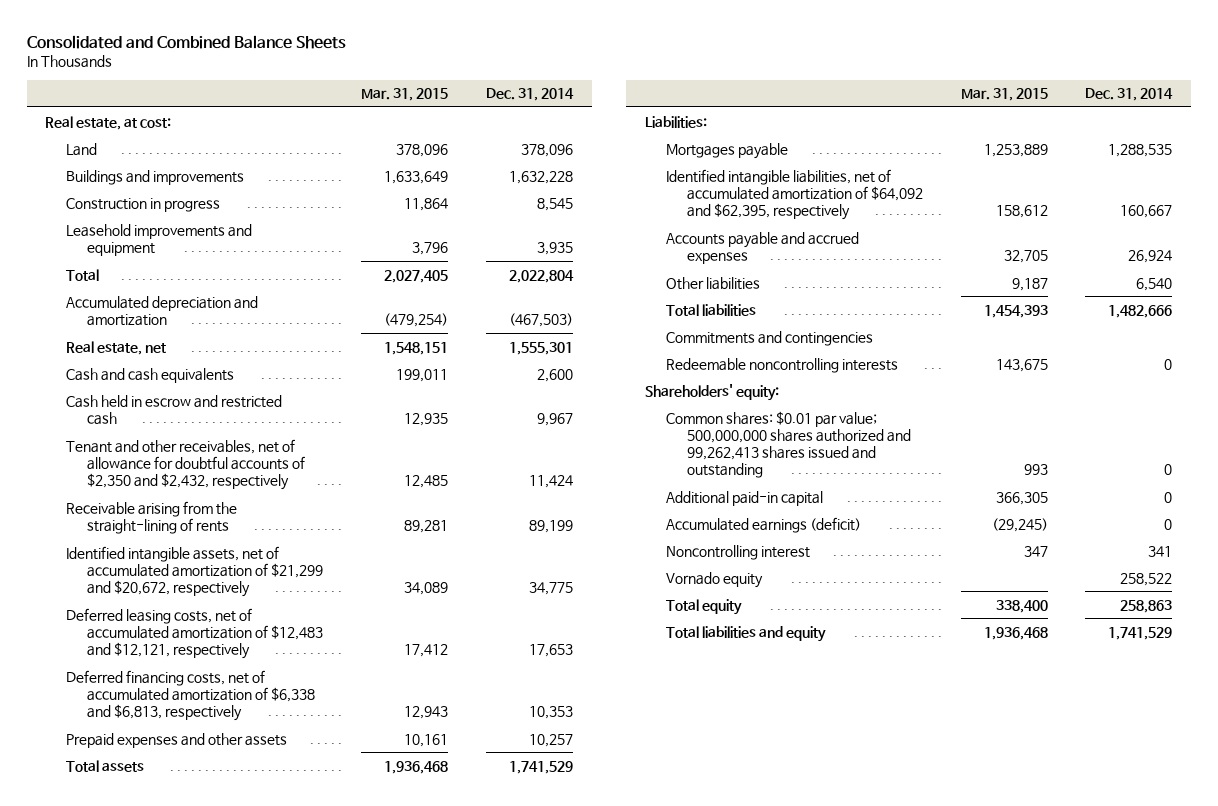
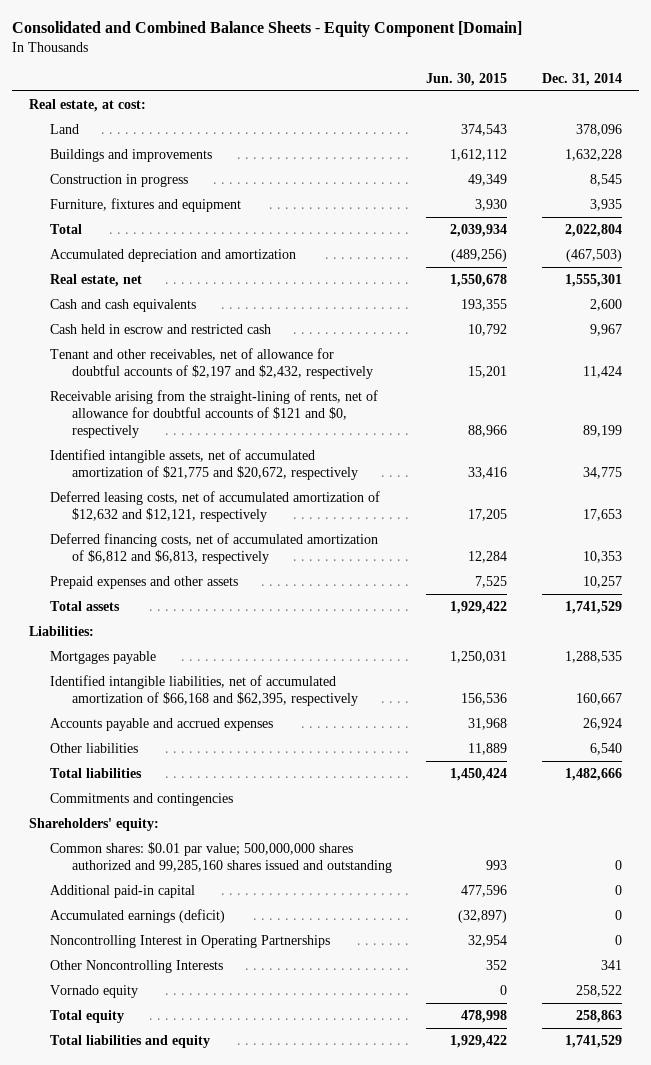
[26,34,346,49] Consolidated and Combined Balance Sheets -> [11,21,522,38] Consolidated and Combined Balance Sheets - Equity Component [Domain]
[361,88,449,102] Mar. 31, 2015 -> none
none -> [426,72,508,86] Jun. 30, 2015
[66,223,253,256] Leasehold improvements and equipment -> [50,197,242,212] Furniture, fixtures and equipment
[66,438,306,491] Tenant and other receivables, net of allowance for doubtful accounts of $2,350 and $2,432, respectively -> [50,347,373,379] Tenant and other receivables, net of allowance for doubtful accounts of $2,197 and $2,432, respectively
[66,500,238,534] Receivable arising from the straight-lining of rents -> [50,389,379,439] Receivable arising from the straight-lining of rents, net of allowance for doubtful accounts of $121 and $0, respectively
[66,545,324,598] Identified intangible assets, net of accumulated amortization of $21,299 and $20,672, respectively -> [50,448,358,480] Identified intangible assets, net of accumulated amortization of $21,775 and $20,672, respectively
[66,607,324,660] Deferred leasing costs, net of accumulated amortization of $12,483 and $12,121, respectively -> [50,490,381,522] Deferred leasing costs, net of accumulated amortization of $12,632 and $12,121, respectively
[66,669,316,722] Deferred financing costs, net of accumulated amortization of $6,338 and $6,813, respectively -> [50,532,379,564] Deferred financing costs, net of accumulated amortization of $6,812 and $6,813, respectively
[665,168,923,221] Identified intangible liabilities, net of accumulated amortization of $64,092 and $62,395, respectively -> [50,674,358,706] Identified intangible liabilities, net of accumulated amortization of $66,168 and $62,395, respectively
[665,357,898,373] Redeemable noncontrolling interests -> none
[665,410,911,479] Common shares: $0.01 par value; 500,000,000 shares authorized and 99,262,413 shares issued and outstanding -> [50,841,392,873] Common shares: $0.01 par value; 500,000,000 shares authorized and 99,285,160 shares issued and outstanding
none -> [50,934,331,948] Noncontrolling Interest in Operating Partnerships
[665,544,810,560] Noncontrolling interest -> [50,959,224,973] Other Noncontrolling Interests

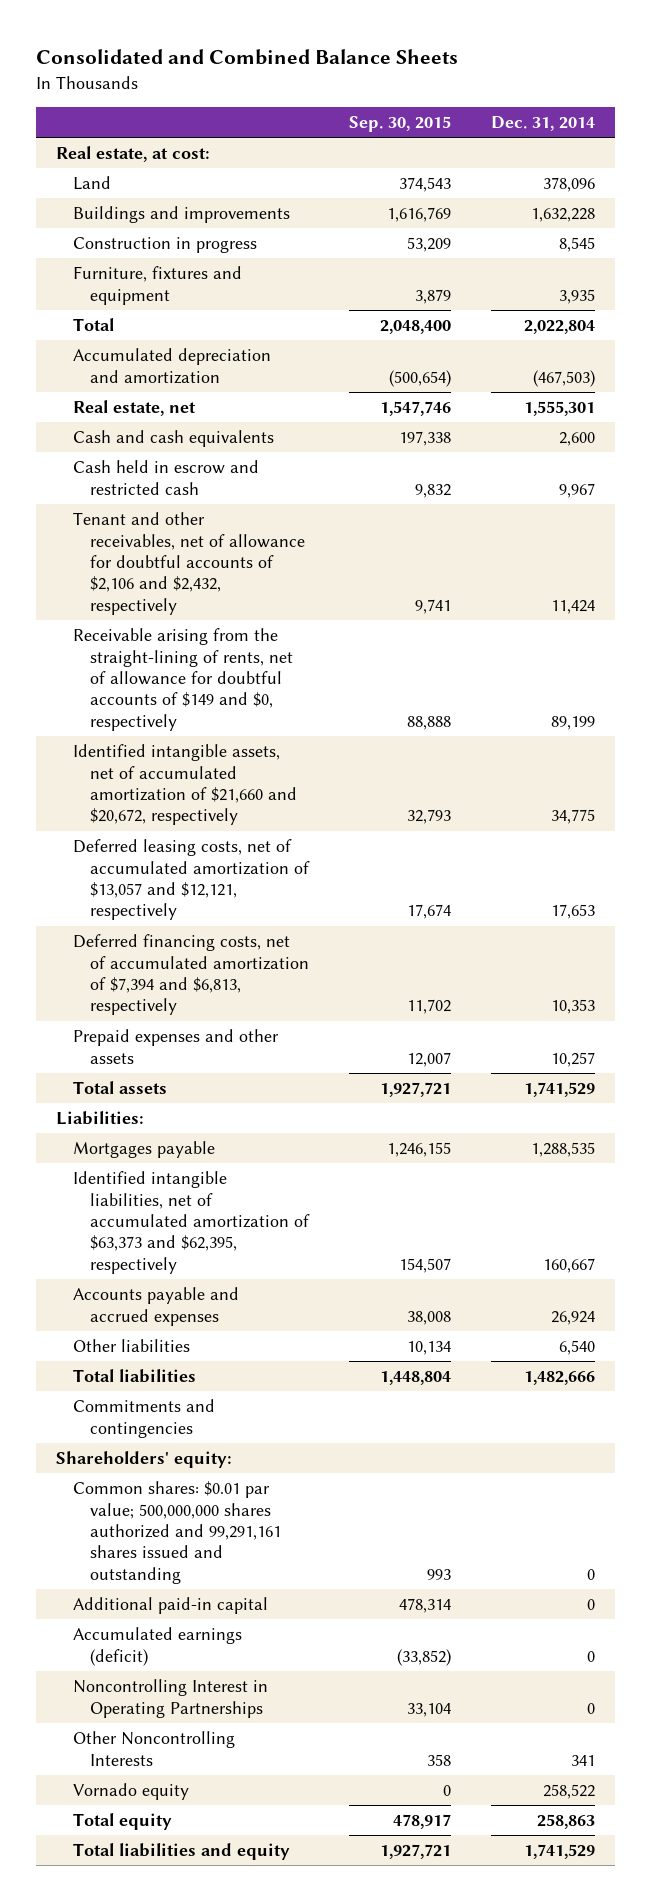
[11,21,522,38] Consolidated and Combined Balance Sheets - Equity Component [Domain] -> [36,49,459,66] Consolidated and Combined Balance Sheets
[426,72,508,86] Jun. 30, 2015 -> none
none -> [349,116,452,133] Sep. 30, 2015
[50,347,373,379] Tenant and other receivables, net of allowance for doubtful accounts of $2,197 and $2,432, respectively -> [73,512,306,615] Tenant and other receivables, net of allowance for doubtful accounts of $2,106 and $2,432, respectively
[50,389,379,439] Receivable arising from the straight-lining of rents, net of allowance for doubtful accounts of $121 and $0, respectively -> [73,628,294,731] Receivable arising from the straight-lining of rents, net of allowance for doubtful accounts of $149 and $0, respectively
[50,448,358,480] Identified intangible assets, net of accumulated amortization of $21,775 and $20,672, respectively -> [73,744,298,826] Identified intangible assets, net of accumulated amortization of $21,660 and $20,672, respectively
[50,490,381,522] Deferred leasing costs, net of accumulated amortization of $12,632 and $12,121, respectively -> [73,839,311,921] Deferred leasing costs, net of accumulated amortization of $13,057 and $12,121, respectively
[50,532,379,564] Deferred financing costs, net of accumulated amortization of $6,812 and $6,813, respectively -> [73,934,310,1016] Deferred financing costs, net of accumulated amortization of $7,394 and $6,813, respectively
[50,674,358,706] Identified intangible liabilities, net of accumulated amortization of $66,168 and $62,395, respectively -> [73,1171,311,1274] Identified intangible liabilities, net of accumulated amortization of $63,373 and $62,395, respectively
[50,841,392,873] Common shares: $0.01 par value; 500,000,000 shares authorized and 99,285,160 shares issued and outstanding -> [73,1481,282,1584] Common shares: $0.01 par value; 500,000,000 shares authorized and 99,291,161 shares issued and outstanding

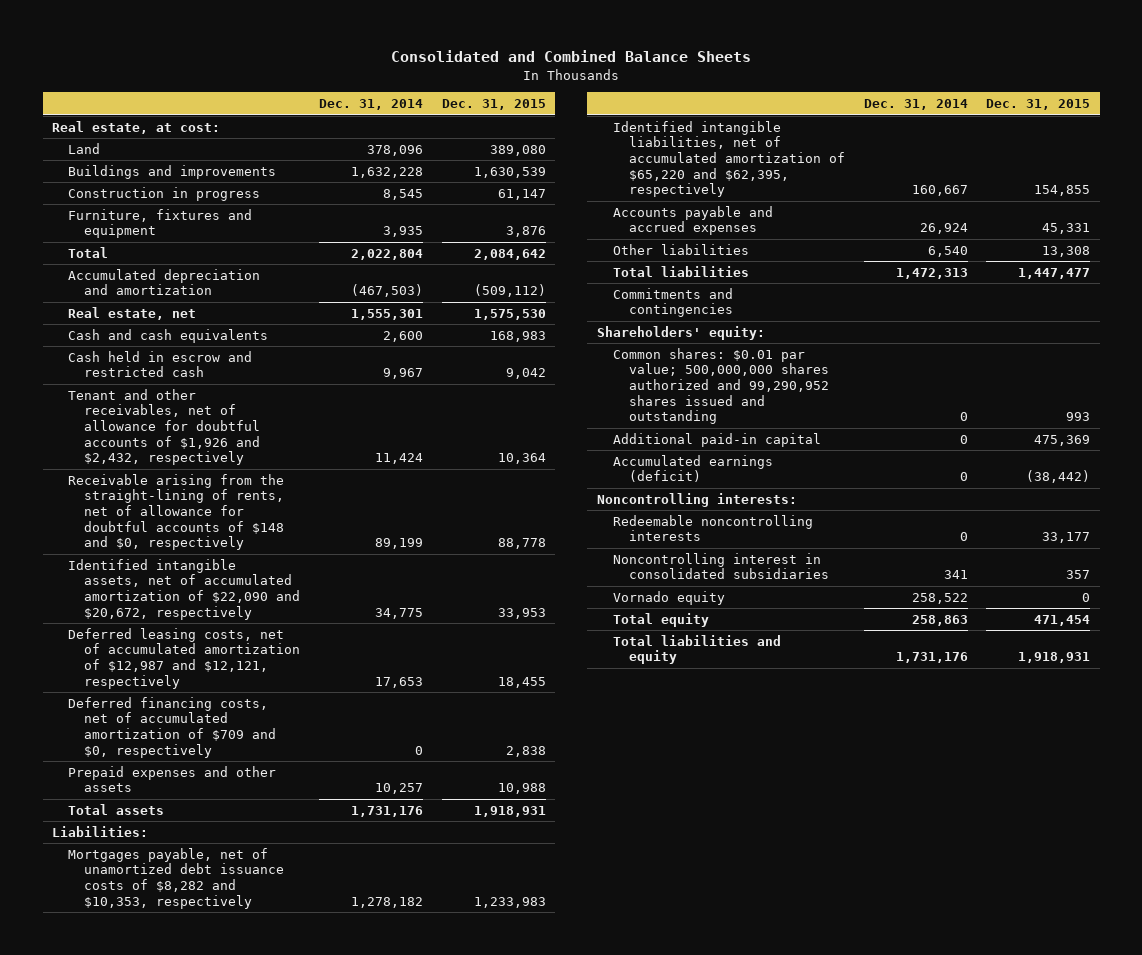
[349,116,452,133] Sep. 30, 2015 -> none
none -> [441,99,546,111] Dec. 31, 2015
[73,512,306,615] Tenant and other receivables, net of allowance for doubtful accounts of $2,106 and $2,432, respectively -> [68,388,261,466] Tenant and other receivables, net of allowance for doubtful accounts of $1,926 and $2,432, respectively
[73,628,294,731] Receivable arising from the straight-lining of rents, net of allowance for doubtful accounts of $149 and $0, respectively -> [68,473,285,551] Receivable arising from the straight-lining of rents, net of allowance for doubtful accounts of $148 and $0, respectively
[73,744,298,826] Identified intangible assets, net of accumulated amortization of $21,660 and $20,672, respectively -> [68,558,301,620] Identified intangible assets, net of accumulated amortization of $22,090 and $20,672, respectively
[73,839,311,921] Deferred leasing costs, net of accumulated amortization of $13,057 and $12,121, respectively -> [68,627,301,689] Deferred leasing costs, net of accumulated amortization of $12,987 and $12,121, respectively
[73,934,310,1016] Deferred financing costs, net of accumulated amortization of $7,394 and $6,813, respectively -> [68,696,277,758] Deferred financing costs, net of accumulated amortization of $709 and $0, respectively
[551,999,596,1015] 10,353 -> [414,745,423,755] 0
[524,1082,596,1098] 1,741,529 -> [350,805,423,817] 1,731,176
[73,1141,216,1159] Mortgages payable -> none
none -> [68,847,285,909] Mortgages payable, net of unamortized debt issuance costs of $8,282 and $10,353, respectively
[73,1171,311,1274] Identified intangible liabilities, net of accumulated amortization of $63,373 and $62,395, respectively -> [612,120,845,198] Identified intangible liabilities, net of accumulated amortization of $65,220 and $62,395, respectively
[524,1371,596,1386] 1,482,666 -> [895,267,968,279] 1,472,313
[73,1481,282,1584] Common shares: $0.01 par value; 500,000,000 shares authorized and 99,291,161 shares issued and outstanding -> [612,347,829,425] Common shares: $0.01 par value; 500,000,000 shares authorized and 99,290,952 shares issued and outstanding
none -> [596,492,797,507] Noncontrolling interests:
[73,1679,269,1718] Noncontrolling Interest in Operating Partnerships -> [612,514,813,542] Redeemable noncontrolling interests
[73,1731,236,1766] Other Noncontrolling Interests -> [612,552,829,580] Noncontrolling interest in consolidated subsidiaries
[524,1844,596,1860] 1,741,529 -> [895,652,968,664] 1,731,176

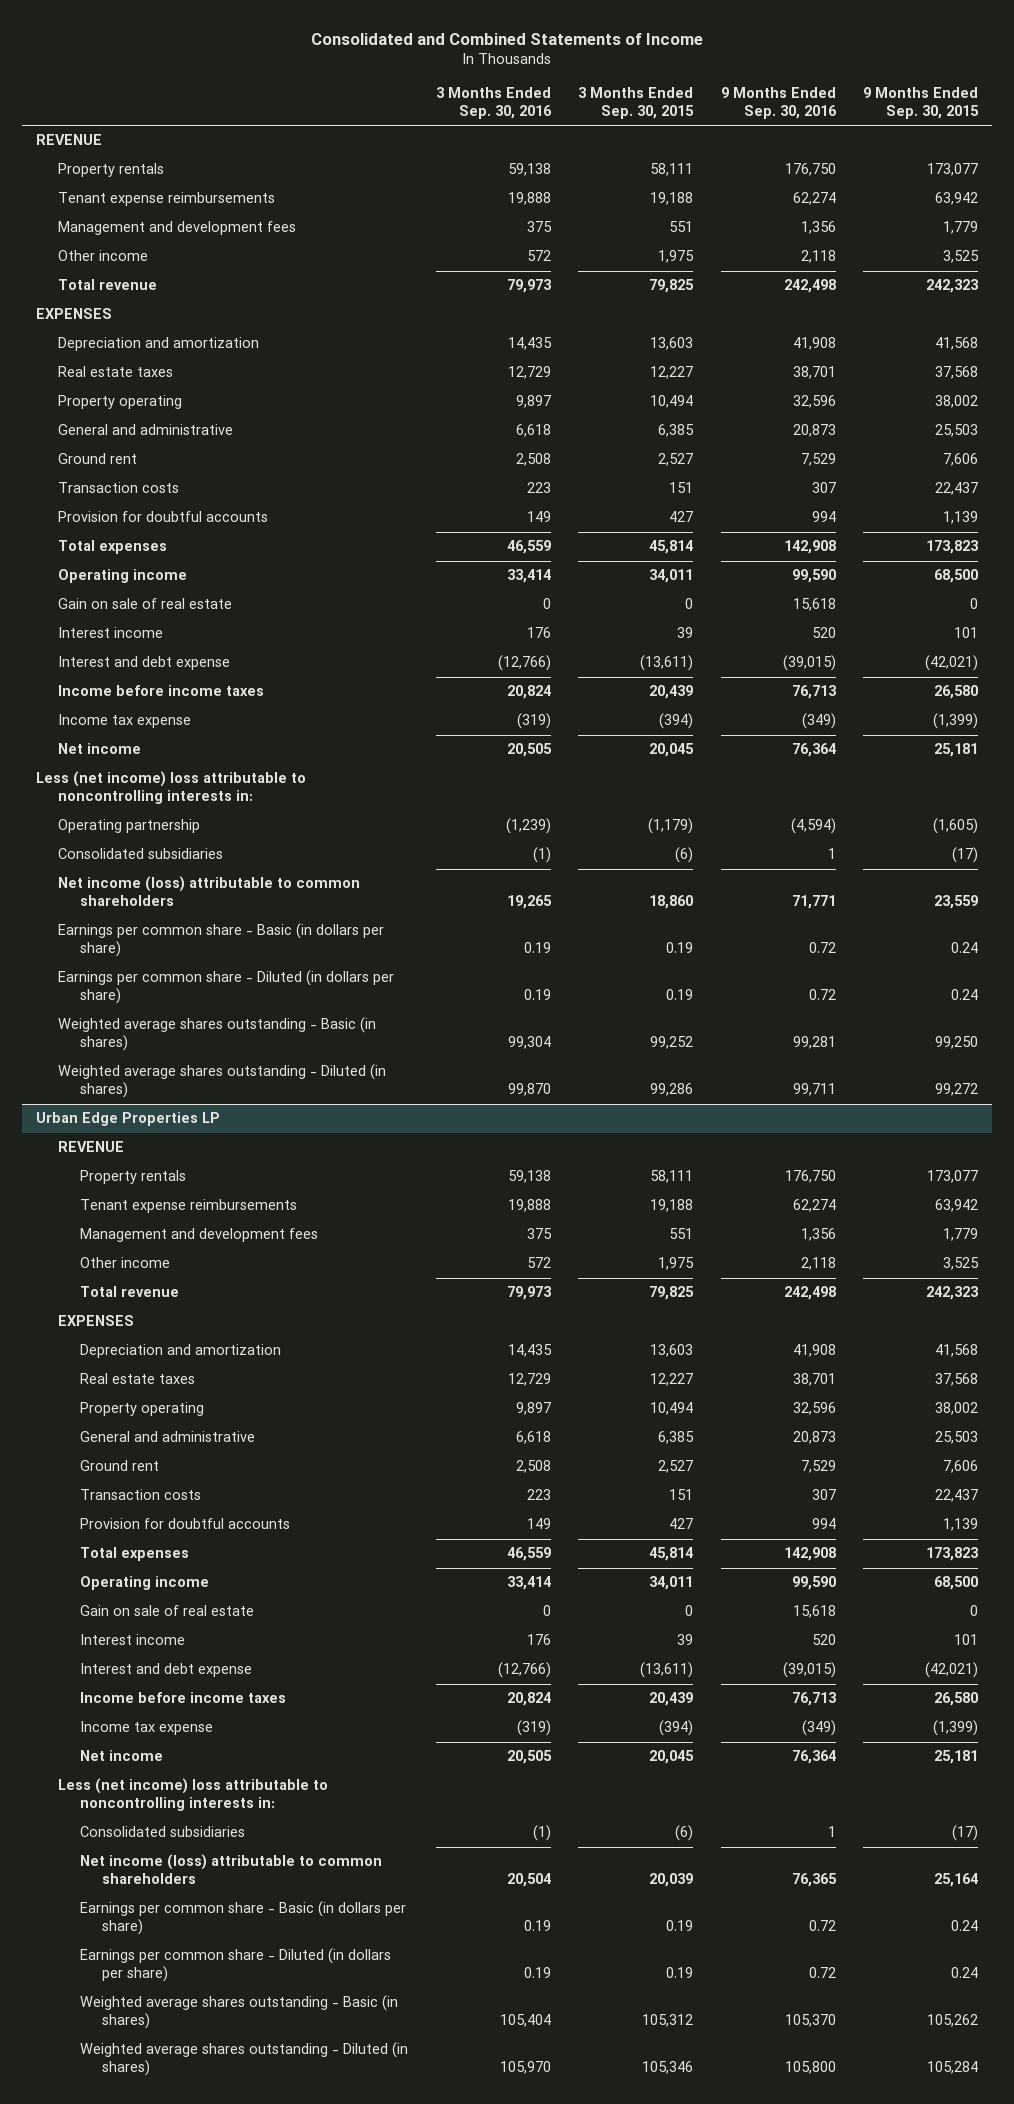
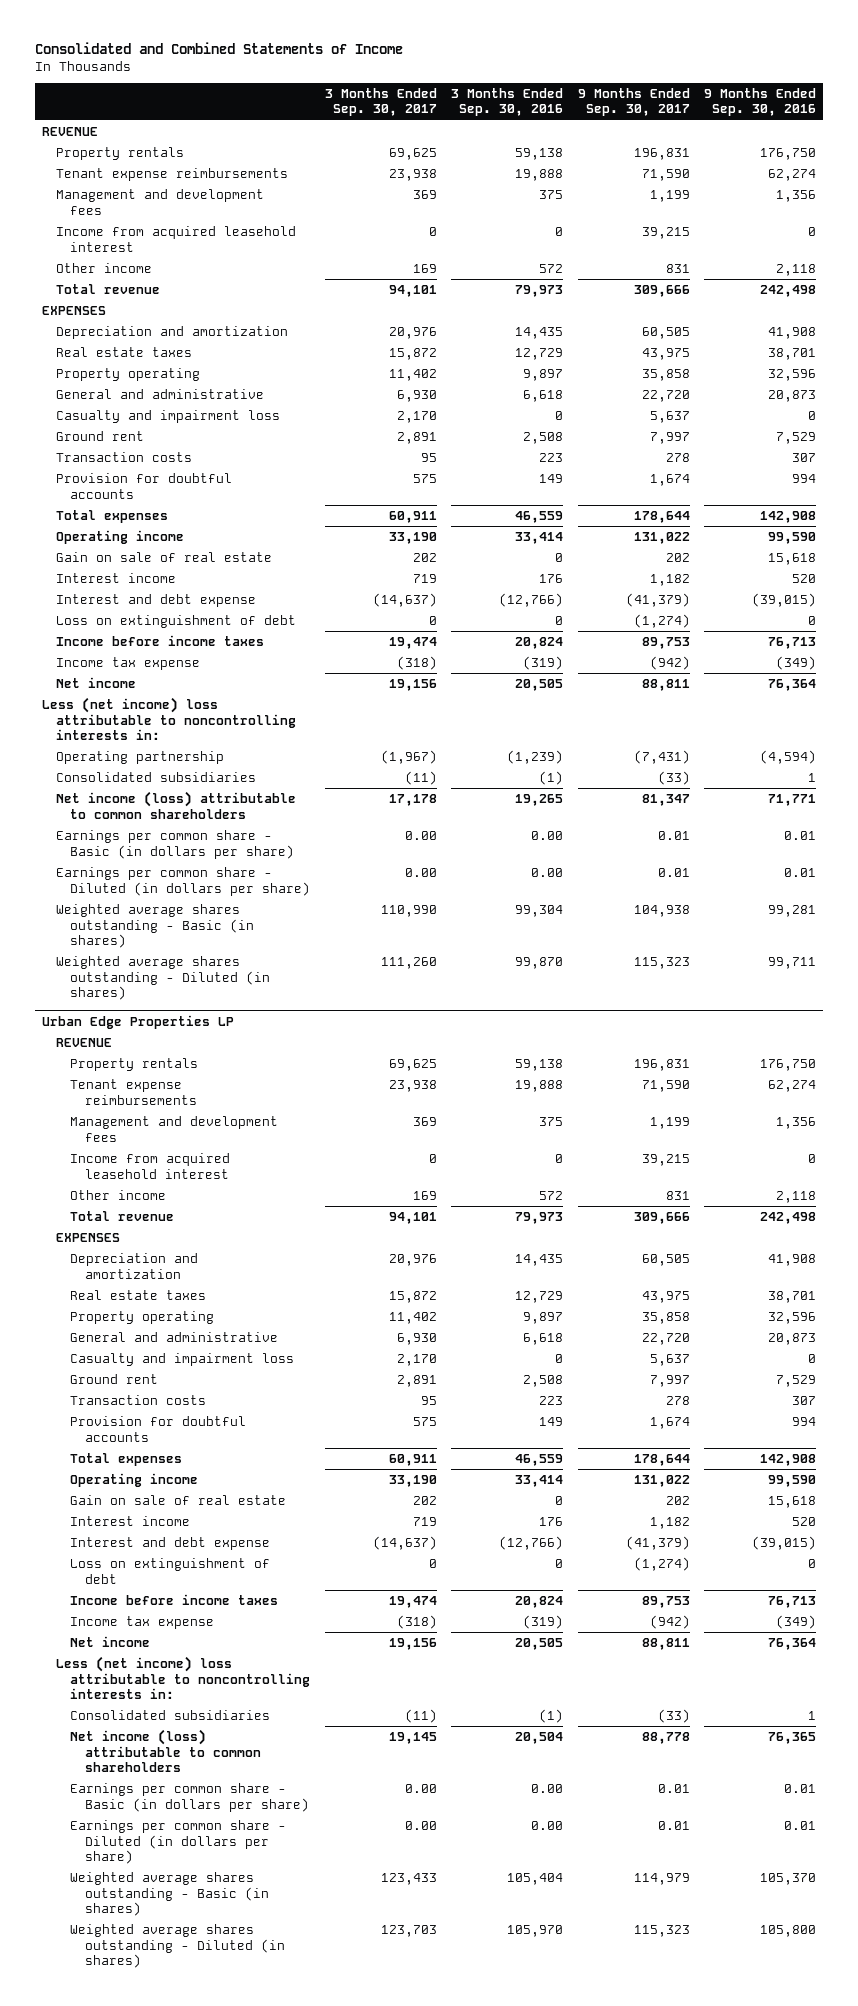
[578,86,695,120] 3 Months Ended Sep. 30, 2015 -> none
[863,86,980,120] 9 Months Ended Sep. 30, 2015 -> none
none -> [324,87,437,117] 3 Months Ended Sep. 30, 2017
none -> [577,87,690,117] 9 Months Ended Sep. 30, 2017
none -> [56,225,297,252] Income from acquired leasehold interest
none -> [56,409,281,423] Casualty and impairment loss
none -> [56,614,297,628] Loss on extinguishment of debt
[523,942,551,954] 0.19 -> [531,830,564,840] 0.00
[808,942,836,954] 0.72 -> [784,830,817,840] 0.01
[523,989,551,1001] 0.19 -> [531,867,564,877] 0.00
[808,989,836,1001] 0.72 -> [784,867,817,877] 0.01
none -> [70,1152,231,1179] Income from acquired leasehold interest
none -> [70,1352,295,1366] Casualty and impairment loss
none -> [70,1557,271,1584] Loss on extinguishment of debt
[523,1920,551,1932] 0.19 -> [531,1783,564,1793] 0.00
[808,1920,836,1932] 0.72 -> [784,1783,817,1793] 0.01
[523,1967,551,1979] 0.19 -> [531,1820,564,1830] 0.00
[808,1967,836,1979] 0.72 -> [784,1820,817,1830] 0.01

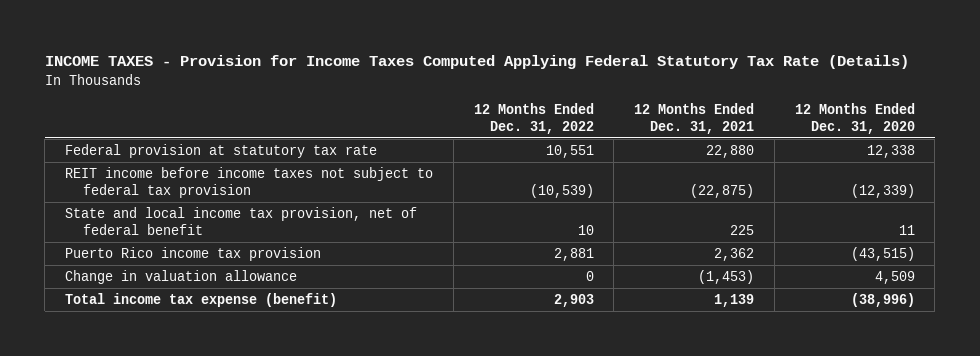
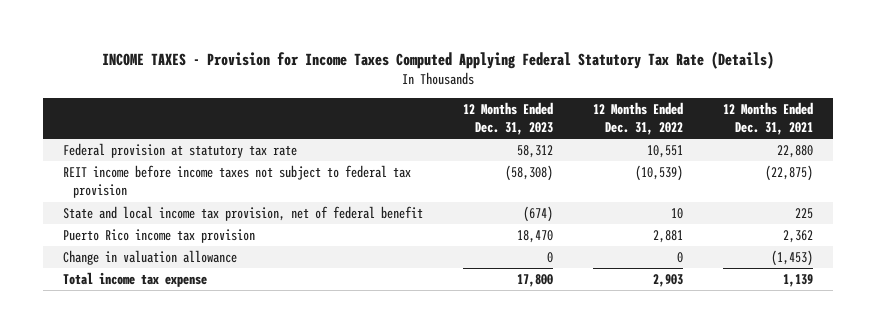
[794,103,915,135] 12 Months Ended Dec. 31, 2020 -> none
none -> [462,101,553,136] 12 Months Ended Dec. 31, 2023
[65,292,338,307] Total income tax expense (benefit) -> [62,272,207,288] Total income tax expense

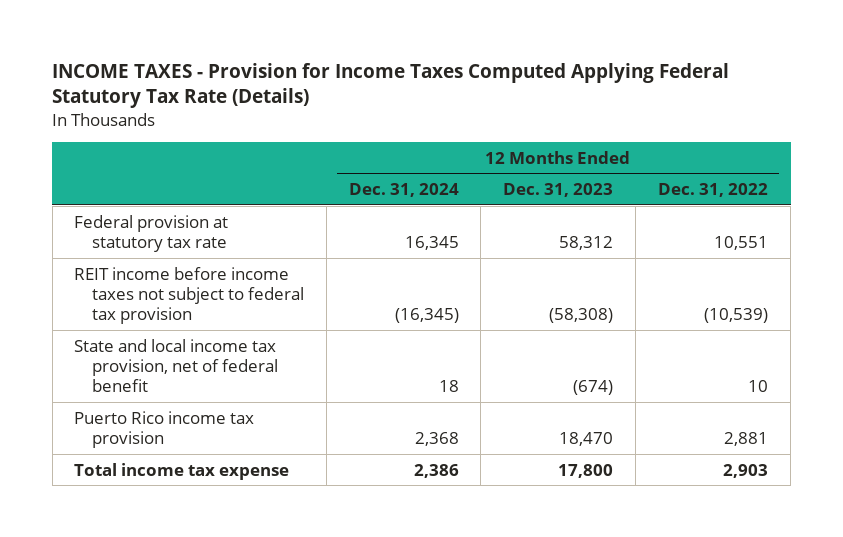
[722,101,813,136] 12 Months Ended Dec. 31, 2021 -> none
none -> [348,182,459,197] Dec. 31, 2024
[62,250,237,266] Change in valuation allowance -> none

